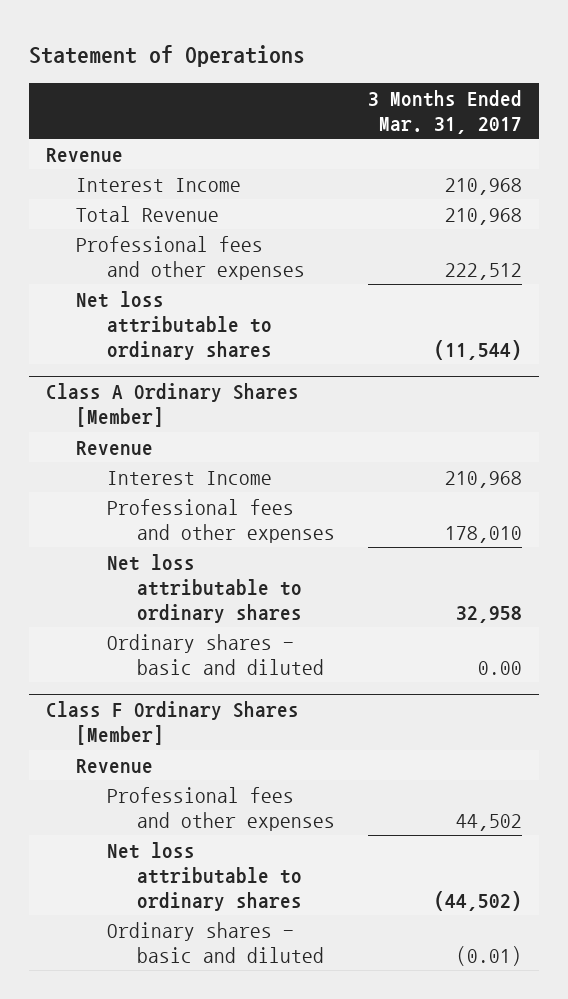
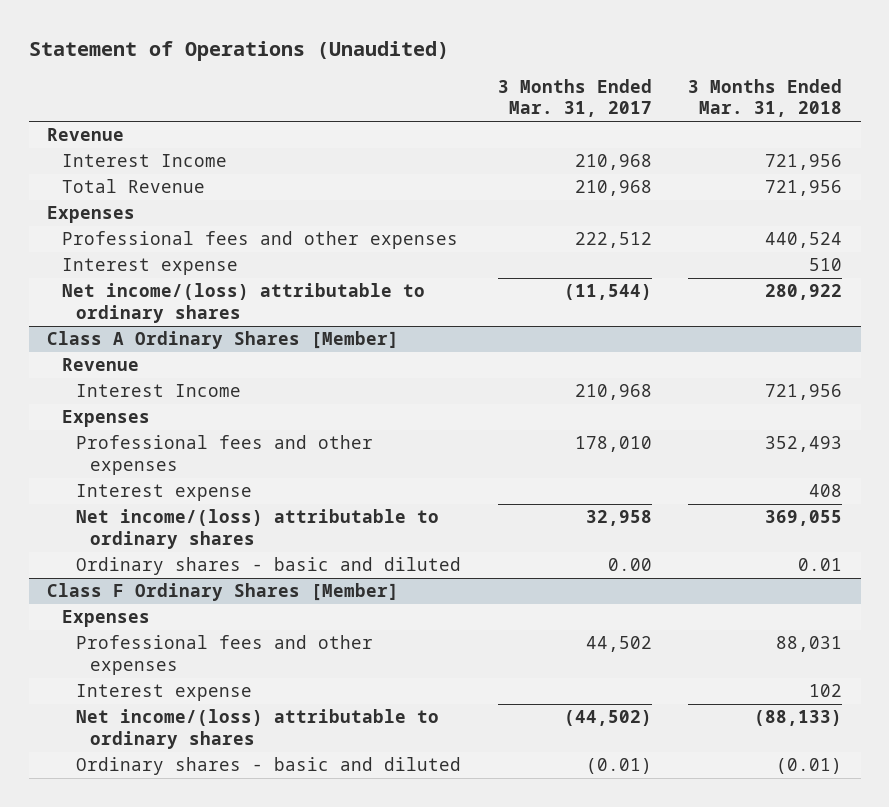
[29,44,306,67] Statement of Operations -> [28,40,449,61] Statement of Operations (Unaudited)
none -> [688,78,843,118] 3 Months Ended Mar. 31, 2018
none -> [47,206,136,224] Expenses
none -> [61,258,238,276] Interest expense
[76,290,272,360] Net loss attributable to ordinary shares -> [61,283,425,323] Net income/(loss) attributable to ordinary shares
none -> [61,410,150,428] Expenses
none -> [75,484,252,502] Interest expense
[106,553,303,623] Net loss attributable to ordinary shares -> [75,509,439,549] Net income/(loss) attributable to ordinary shares
[76,758,154,773] Revenue -> none
none -> [61,610,150,628] Expenses
none -> [75,684,252,702] Interest expense
[106,841,303,911] Net loss attributable to ordinary shares -> [75,709,439,749] Net income/(loss) attributable to ordinary shares

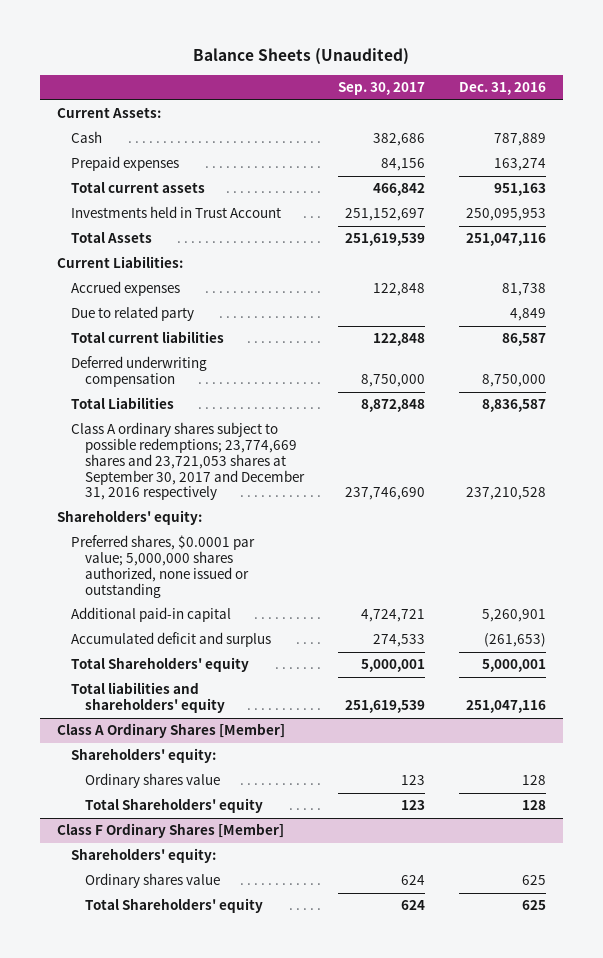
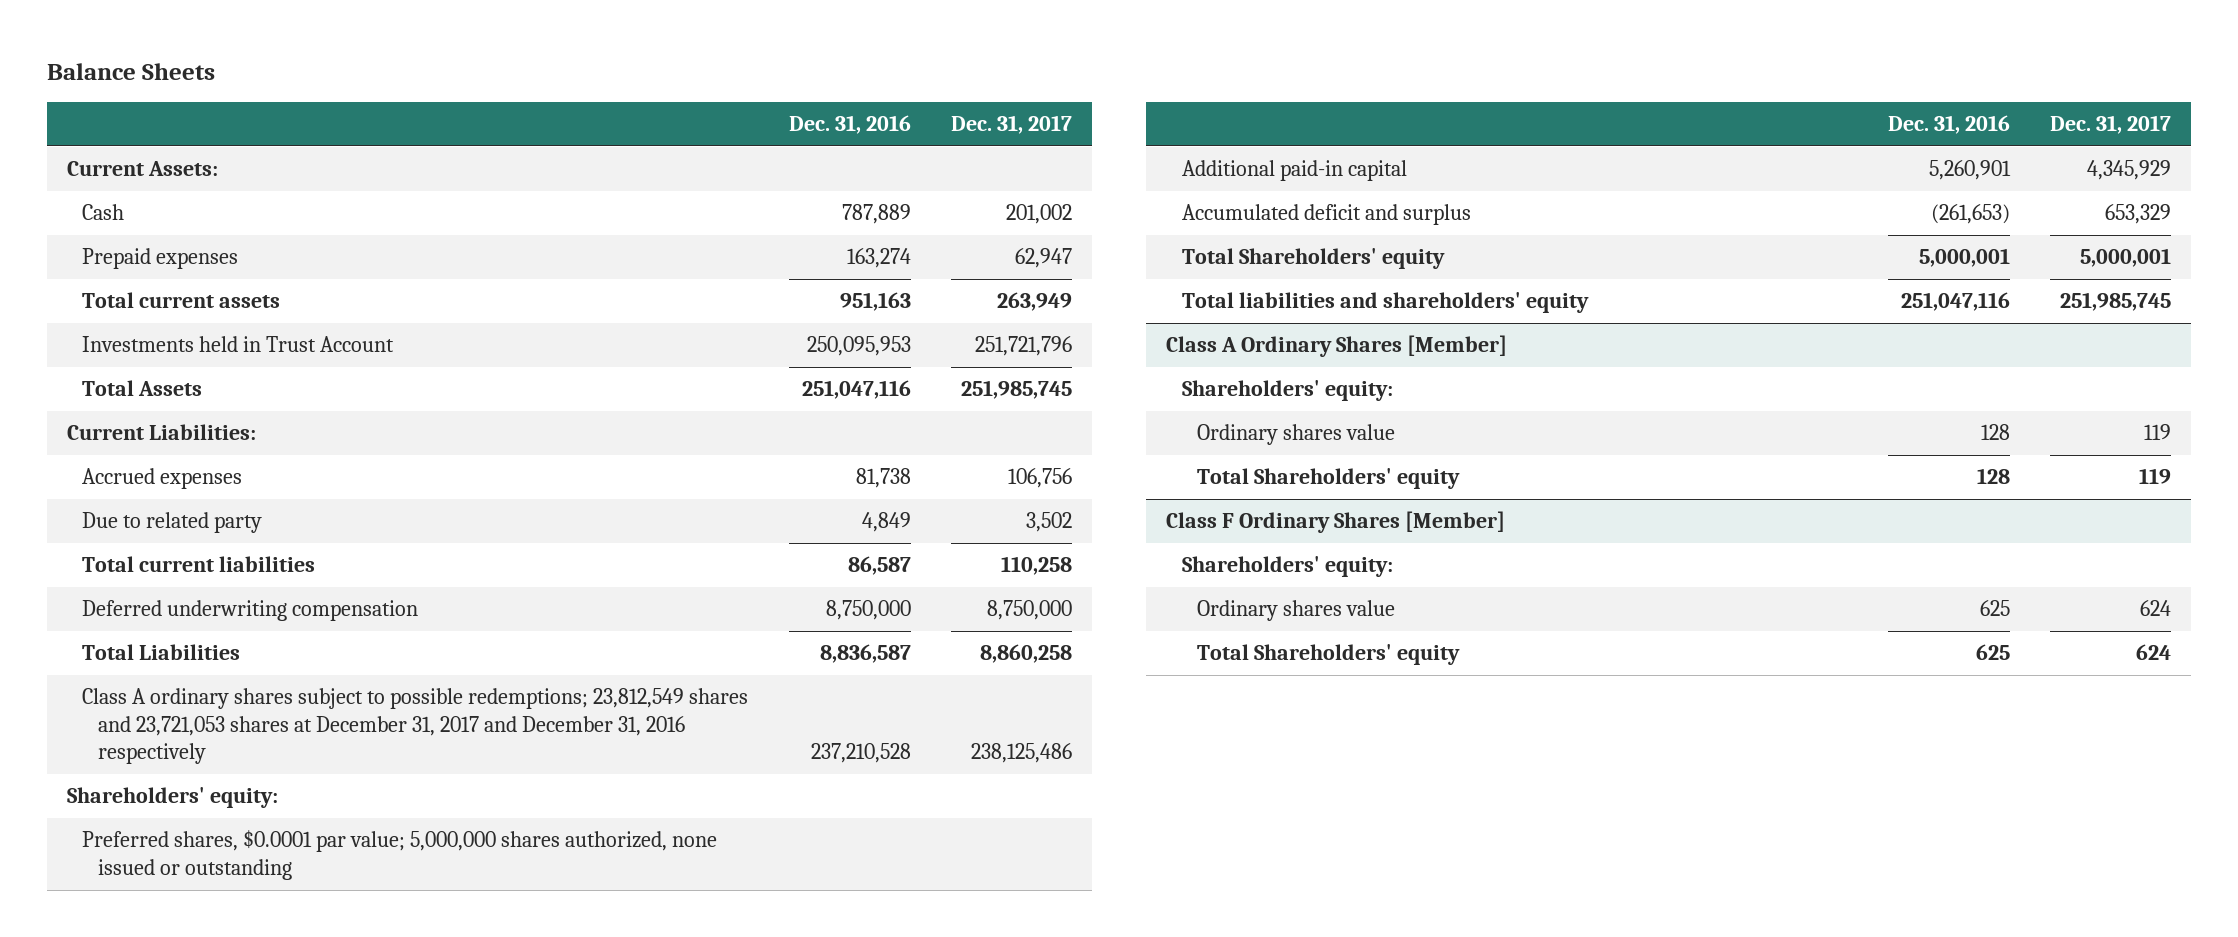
[193,48,410,66] Balance Sheets (Unaudited) -> [46,63,215,81] Balance Sheets
[337,82,425,96] Sep. 30, 2017 -> none
none -> [950,115,1072,135] Dec. 31, 2017
[70,422,305,501] Class A ordinary shares subject to possible redemptions; 23,774,669 shares and 23,721,053 shares at September 30, 2017 and December 31, 2016 respectively -> [82,688,749,765] Class A ordinary shares subject to possible redemptions; 23,812,549 shares and 23,721,053 shares at December 31, 2017 and December 31, 2016 respectively

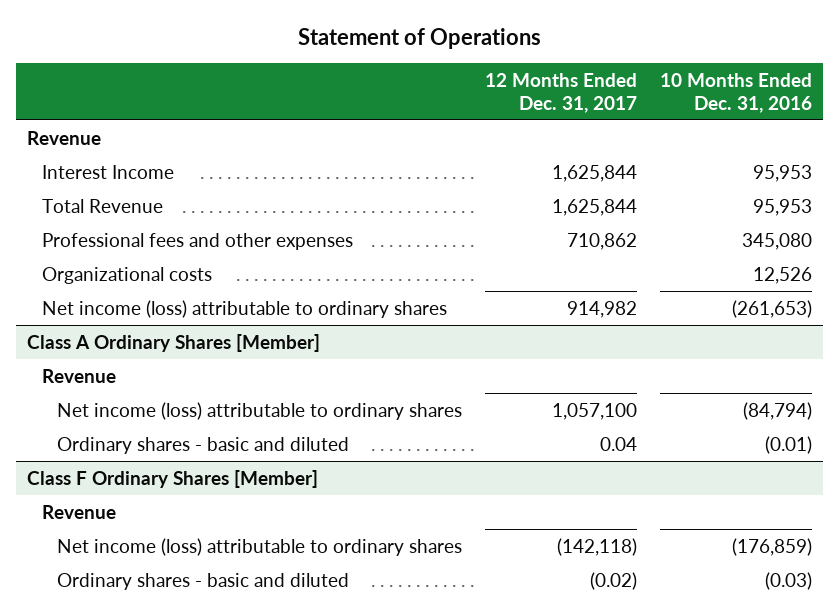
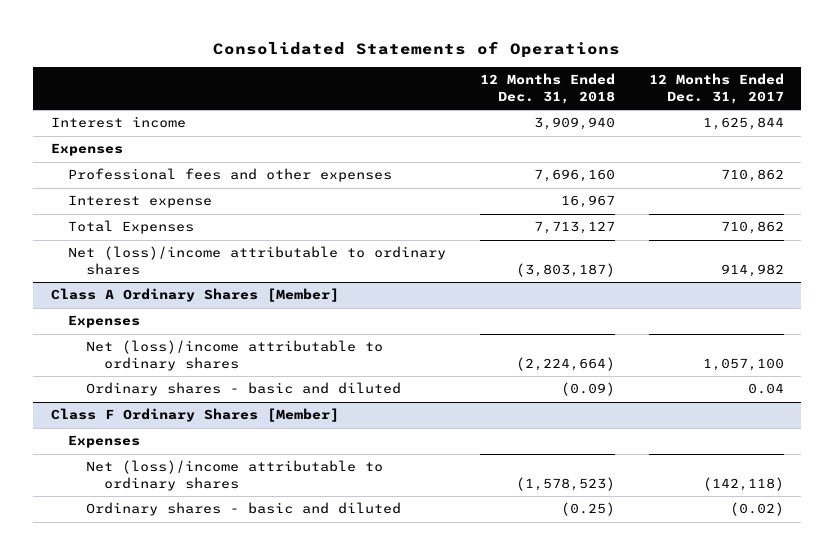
[297,27,541,49] Statement of Operations -> [213,40,621,58] Consolidated Statements of Operations
[659,72,812,113] 10 Months Ended Dec. 31, 2016 -> none
none -> [480,73,616,104] 12 Months Ended Dec. 31, 2018
[27,130,102,145] Revenue -> none
[42,198,164,213] Total Revenue -> none
[42,164,175,179] Interest Income -> [50,116,186,129] Interest income
none -> [50,143,123,157] Expenses
[42,266,213,284] Organizational costs -> none
none -> [68,195,213,209] Interest expense
none -> [68,220,195,235] Total Expenses
[42,299,448,318] Net income (loss) attributable to ordinary shares -> [68,246,447,276] Net (loss)/income attributable to ordinary shares
[42,368,117,383] Revenue -> none
none -> [68,315,141,329] Expenses
[57,401,463,420] Net income (loss) attributable to ordinary shares -> [86,340,384,372] Net (loss)/income attributable to ordinary shares
[42,504,117,519] Revenue -> none
none -> [68,435,141,449] Expenses
[57,537,463,556] Net income (loss) attributable to ordinary shares -> [86,460,384,492] Net (loss)/income attributable to ordinary shares

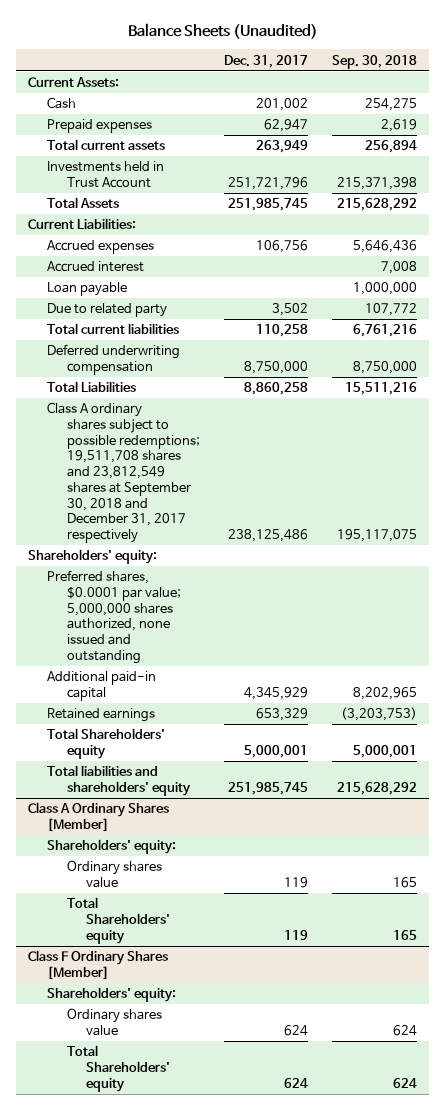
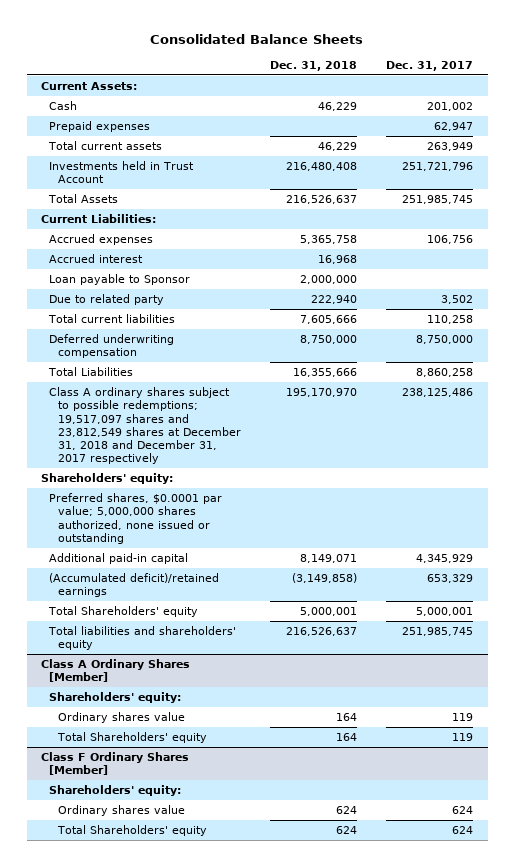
[127,23,318,40] Balance Sheets (Unaudited) -> [150,33,364,44] Consolidated Balance Sheets
[332,54,418,69] Sep. 30, 2018 -> none
none -> [269,60,357,71] Dec. 31, 2018
[47,282,128,297] Loan payable -> [49,274,191,286] Loan payable to Sponsor
[47,402,200,543] Class A ordinary shares subject to possible redemptions; 19,511,708 shares and 23,812,549 shares at September 30, 2018 and December 31, 2017 respectively -> [49,387,241,465] Class A ordinary shares subject to possible redemptions; 19,517,097 shares and 23,812,549 shares at December 31, 2018 and December 31, 2017 respectively
[47,570,181,664] Preferred shares, $0.0001 par value; 5,000,000 shares authorized, none issued and outstanding -> [49,493,223,544] Preferred shares, $0.0001 par value; 5,000,000 shares authorized, none issued or outstanding
[47,708,156,723] Retained earnings -> [49,573,220,598] (Accumulated deficit)/retained earnings

